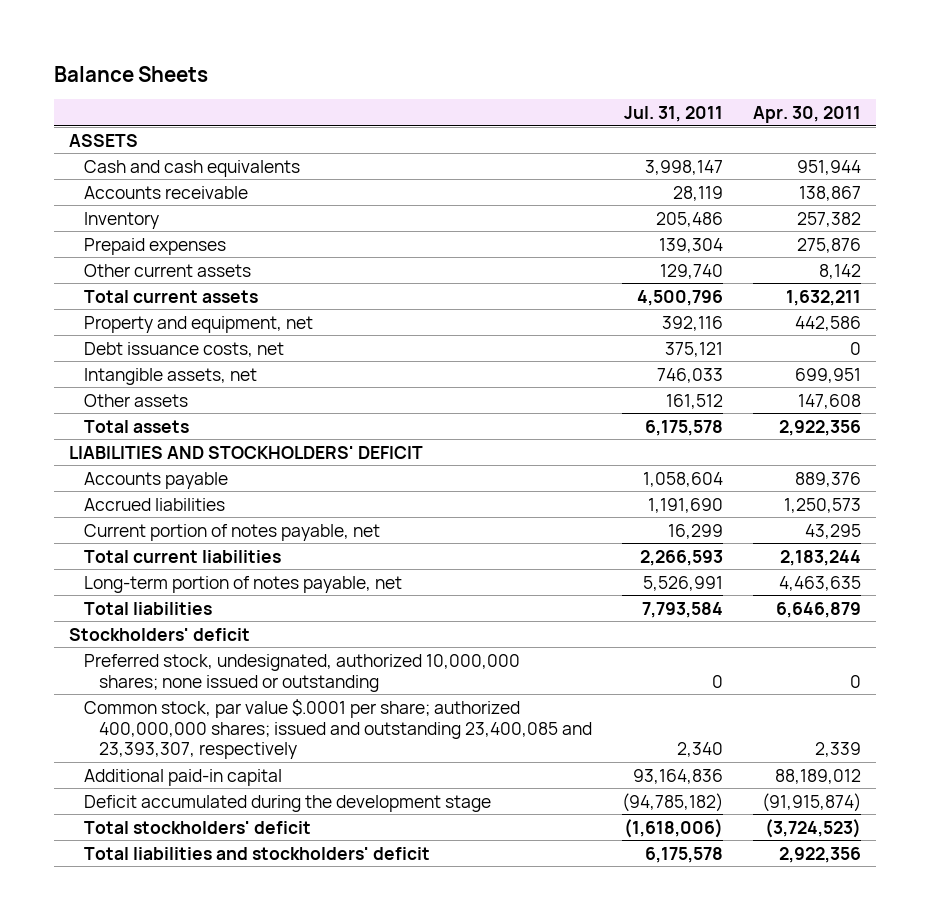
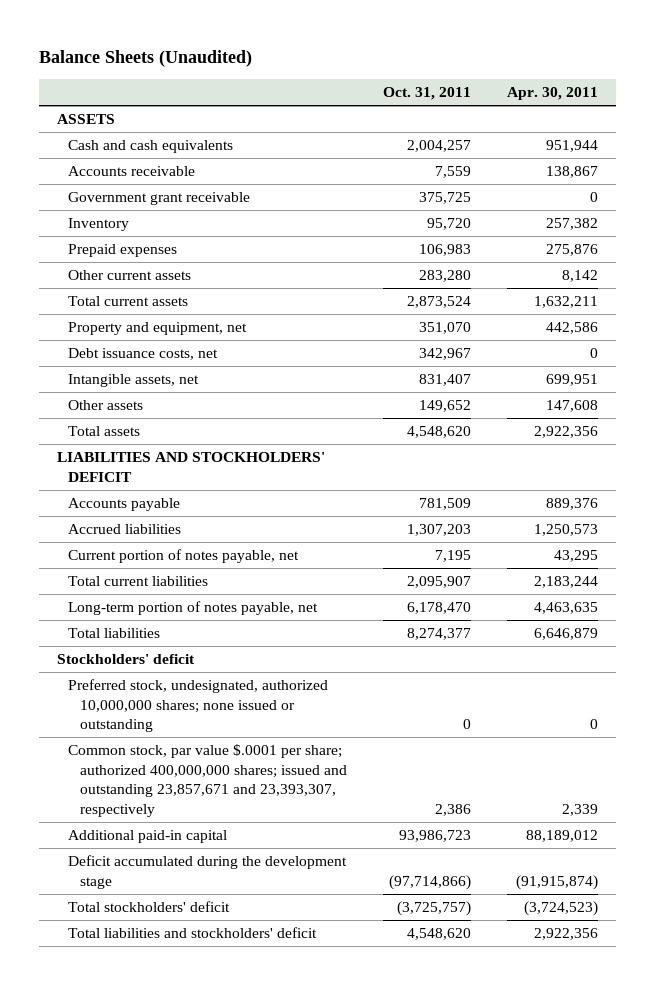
[54,65,209,82] Balance Sheets -> [38,50,252,68] Balance Sheets (Unaudited)
[624,105,724,122] Jul. 31, 2011 -> none
none -> [383,87,472,101] Oct. 31, 2011
none -> [68,192,251,206] Government grant receivable
[84,698,593,760] Common stock, par value $.0001 per share; authorized 400,000,000 shares; issued and outstanding 23,400,085 and 23,393,307, respectively -> [68,744,348,817] Common stock, par value $.0001 per share; authorized 400,000,000 shares; issued and outstanding 23,857,671 and 23,393,307, respectively

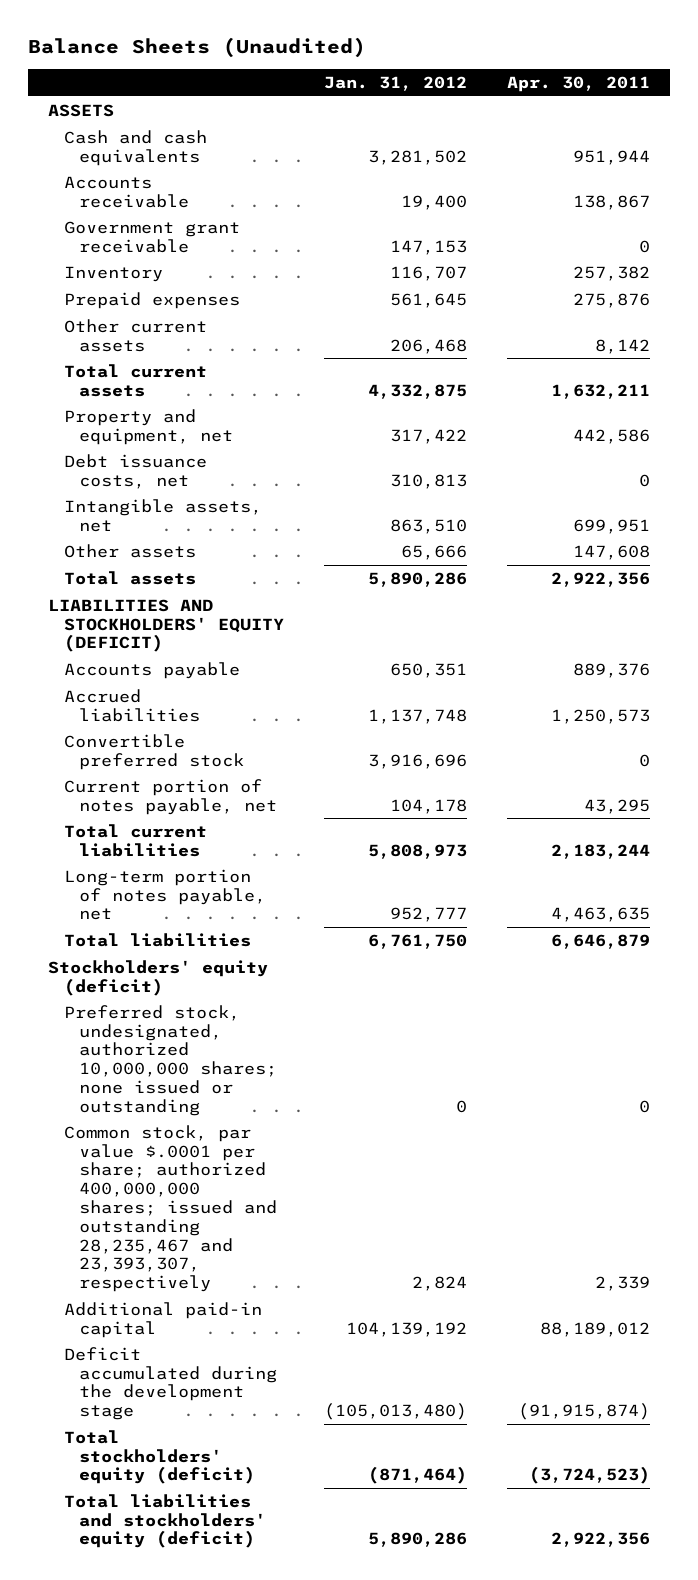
[383,87,472,101] Oct. 31, 2011 -> none
none -> [323,75,467,91] Jan. 31, 2012
[56,452,325,482] LIABILITIES AND STOCKHOLDERS' DEFICIT -> [48,598,284,653] LIABILITIES AND STOCKHOLDERS' EQUITY (DEFICIT)
none -> [63,733,245,770] Convertible preferred stock
[56,654,195,665] Stockholders' deficit -> [48,959,269,996] Stockholders' equity (deficit)
[68,744,348,817] Common stock, par value $.0001 per share; authorized 400,000,000 shares; issued and outstanding 23,857,671 and 23,393,307, respectively -> [63,1124,278,1293] Common stock, par value $.0001 per share; authorized 400,000,000 shares; issued and outstanding 28,235,467 and 23,393,307, respectively
[68,901,231,913] Total stockholders' deficit -> [63,1429,256,1485] Total stockholders' equity (deficit)
[68,927,318,939] Total liabilities and stockholders' deficit -> [63,1493,267,1549] Total liabilities and stockholders' equity (deficit)

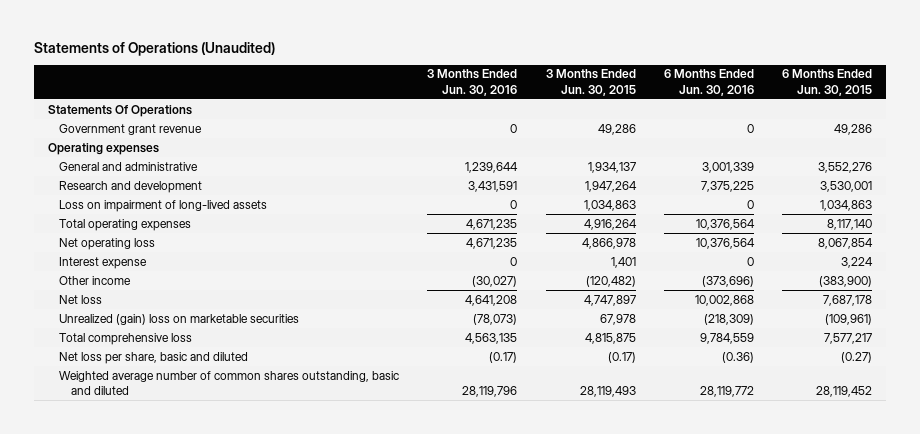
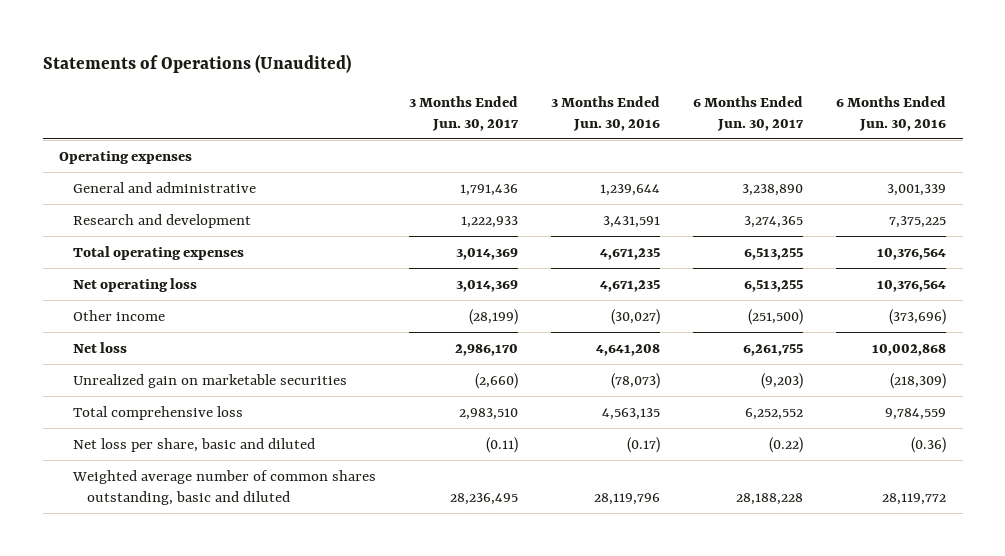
[545,69,636,96] 3 Months Ended Jun. 30, 2015 -> none
[781,69,872,96] 6 Months Ended Jun. 30, 2015 -> none
none -> [409,95,520,131] 3 Months Ended Jun. 30, 2017
none -> [693,95,805,131] 6 Months Ended Jun. 30, 2017
[47,104,192,117] Statements Of Operations -> none
[59,123,203,135] Government grant revenue -> none
[59,199,268,212] Loss on impairment of long-lived assets -> none
[59,256,148,269] Interest expense -> none
[59,313,300,325] Unrealized (gain) loss on marketable securities -> [73,373,348,388] Unrealized gain on marketable securities

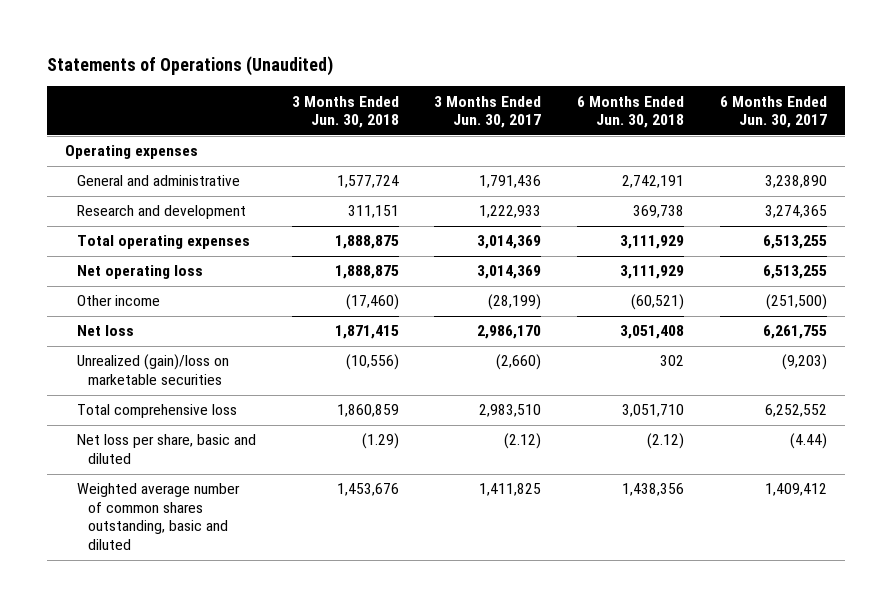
[551,95,661,131] 3 Months Ended Jun. 30, 2016 -> none
[836,95,947,131] 6 Months Ended Jun. 30, 2016 -> none
none -> [291,95,399,129] 3 Months Ended Jun. 30, 2018
none -> [577,95,685,129] 6 Months Ended Jun. 30, 2018
[73,373,348,388] Unrealized gain on marketable securities -> [76,354,229,385] Unrealized (gain)/loss on marketable securities
[486,436,519,453] (0.11) -> [504,433,542,450] (2.12)
[769,436,804,453] (0.22) -> [790,433,828,450] (4.44)
[450,492,519,505] 28,236,495 -> [479,483,542,497] 1,411,825
[736,492,804,505] 28,188,228 -> [765,483,828,497] 1,409,412

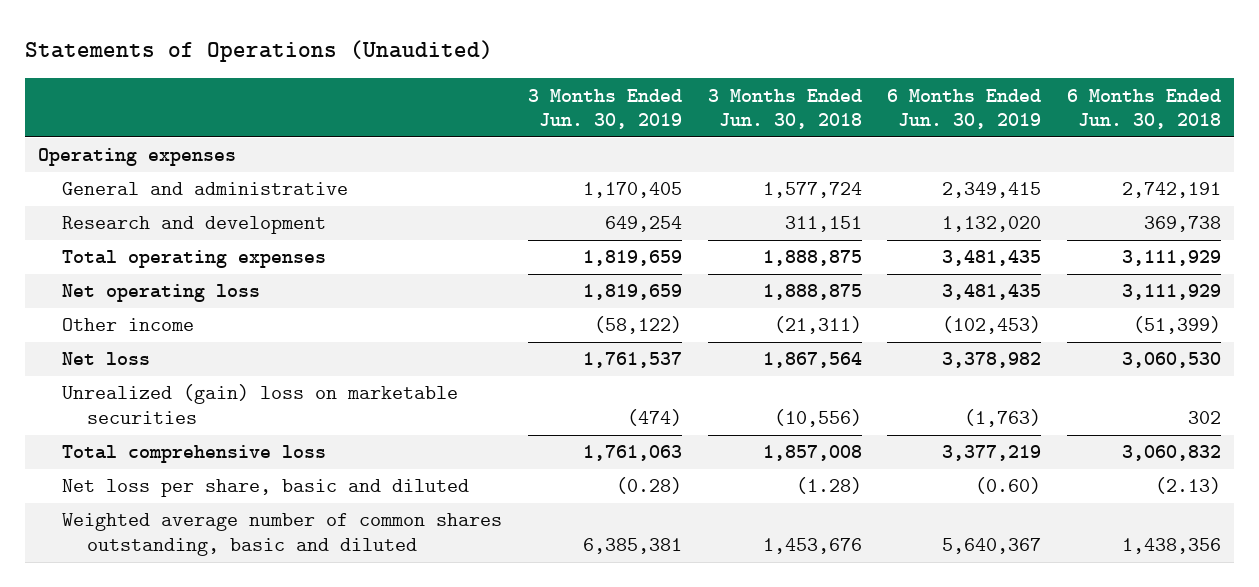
[434,95,542,129] 3 Months Ended Jun. 30, 2017 -> none
[720,95,828,129] 6 Months Ended Jun. 30, 2017 -> none
none -> [527,88,682,130] 3 Months Ended Jun. 30, 2019
none -> [887,88,1042,130] 6 Months Ended Jun. 30, 2019
[345,294,399,311] (17,460) -> [773,316,862,335] (21,311)
[631,294,685,311] (60,521) -> [1132,316,1221,335] (51,399)
[334,325,399,340] 1,871,415 -> [762,352,862,369] 1,867,564
[620,325,685,340] 3,051,408 -> [1121,352,1221,369] 3,060,530
[76,354,229,385] Unrealized (gain)/loss on marketable securities -> [62,384,459,424] Unrealized (gain) loss on marketable securities
[336,404,399,418] 1,860,859 -> [762,445,862,462] 1,857,008
[622,404,685,418] 3,051,710 -> [1121,445,1221,462] 3,060,832
[361,433,399,450] (1.29) -> [795,477,862,495] (1.28)
[647,433,685,450] (2.12) -> [1154,477,1221,495] (2.13)

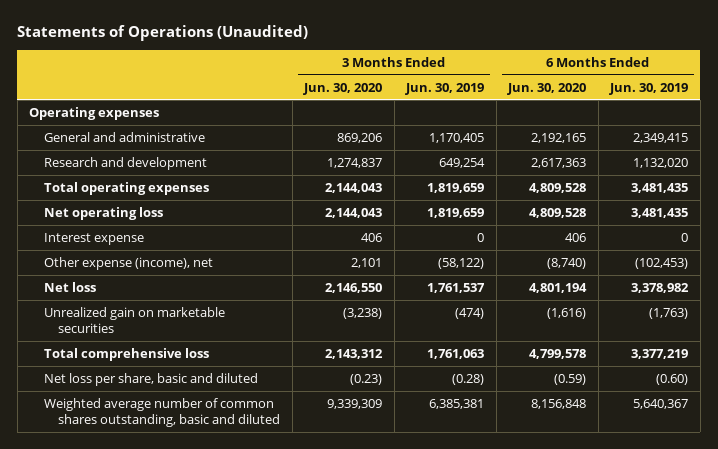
[707,88,862,130] 3 Months Ended Jun. 30, 2018 -> none
[1066,88,1221,130] 6 Months Ended Jun. 30, 2018 -> none
none -> [303,82,383,95] Jun. 30, 2020
none -> [507,82,587,95] Jun. 30, 2020
none -> [43,232,144,245] Interest expense
[62,318,195,332] Other income -> [43,256,213,270] Other expense (income), net
[62,384,459,424] Unrealized (gain) loss on marketable securities -> [43,306,225,334] Unrealized gain on marketable securities

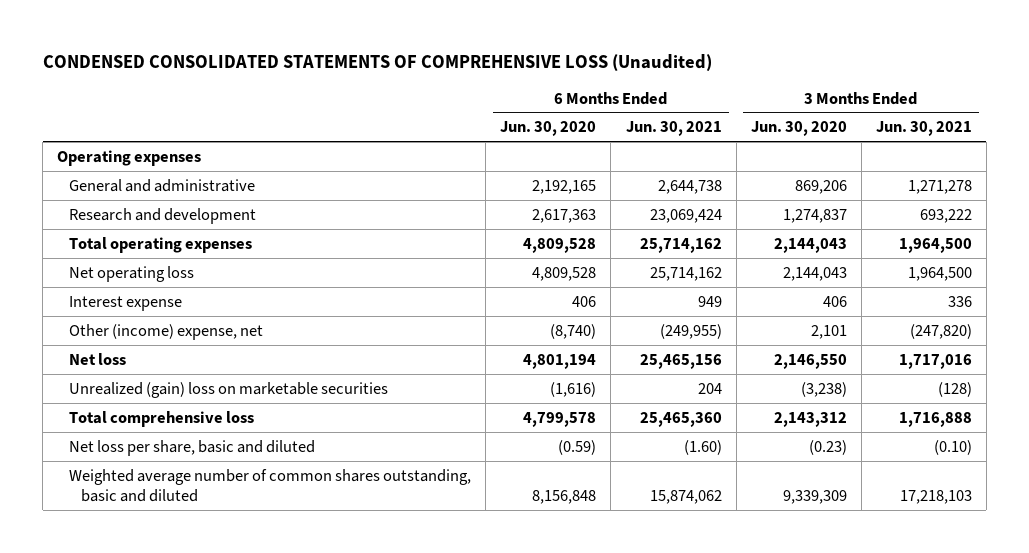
[17,25,309,42] Statements of Operations (Unaudited) -> [42,53,712,71] CONDENSED CONSOLIDATED STATEMENTS OF COMPREHENSIVE LOSS (Unaudited)
[405,82,485,95] Jun. 30, 2019 -> none
[609,82,689,95] Jun. 30, 2019 -> none
none -> [625,121,722,137] Jun. 30, 2021
none -> [875,121,972,137] Jun. 30, 2021
[43,256,213,270] Other expense (income), net -> [69,323,264,340] Other (income) expense, net
[43,306,225,334] Unrealized gain on marketable securities -> [69,381,389,398] Unrealized (gain) loss on marketable securities

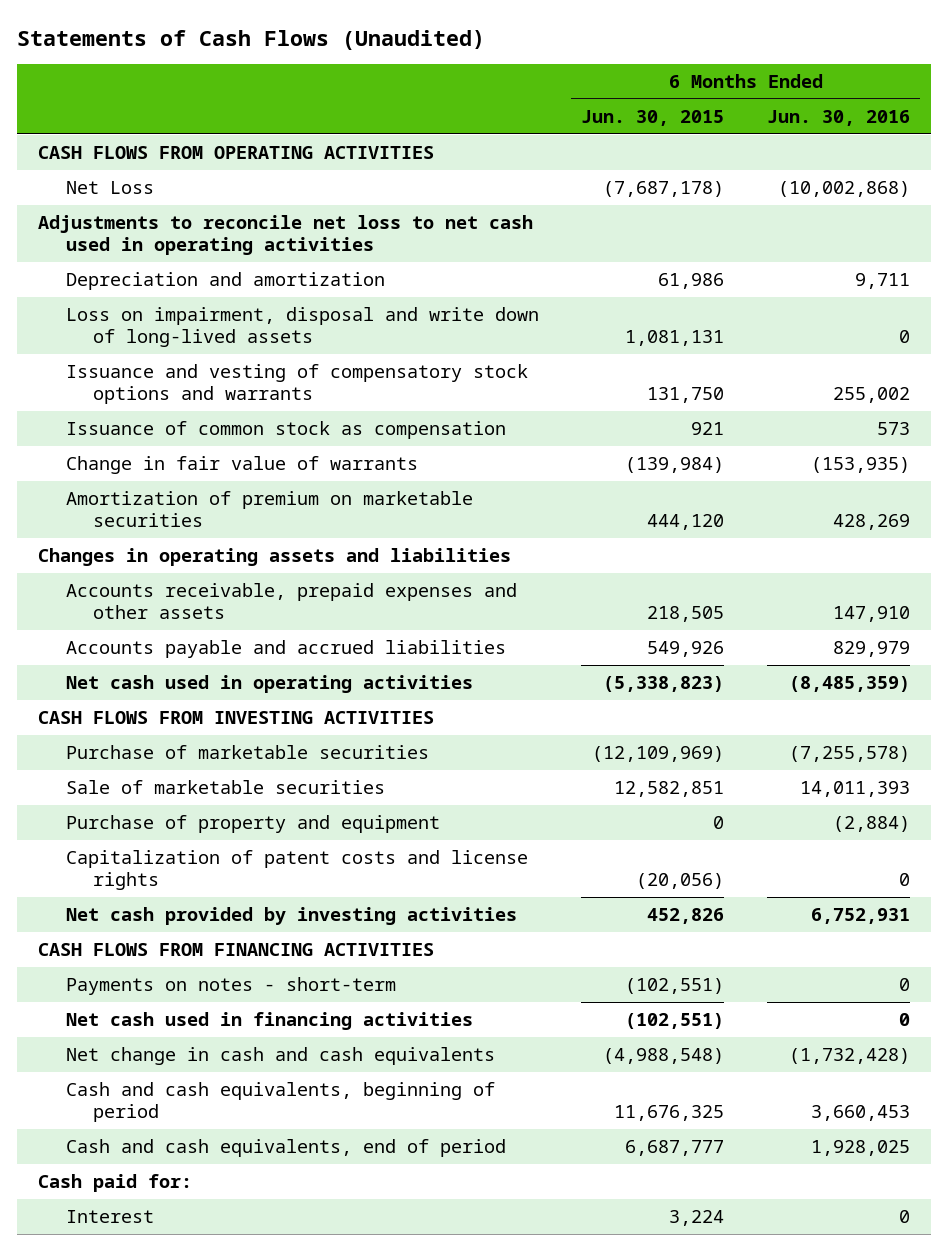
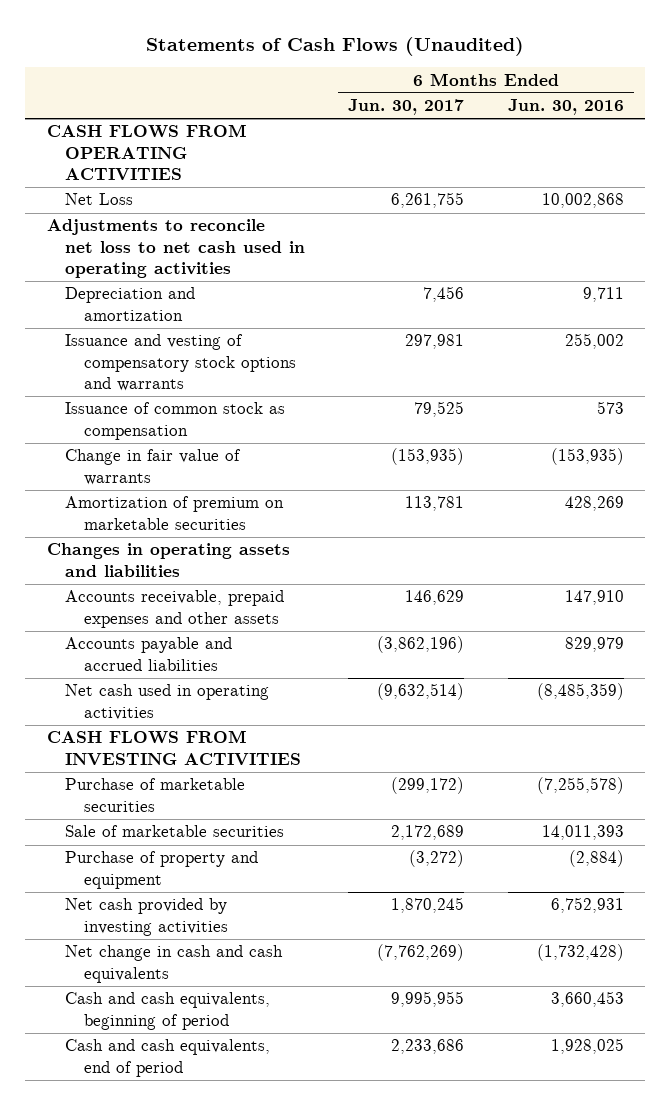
[581,110,725,127] Jun. 30, 2015 -> none
none -> [348,99,465,116] Jun. 30, 2017
[777,181,910,198] (10,002,868) -> [541,193,624,209] 10,002,868
[65,307,539,348] Loss on impairment, disposal and write down of long-lived assets -> none
[65,850,528,891] Capitalization of patent costs and license rights -> none
[38,943,435,957] CASH FLOWS FROM FINANCING ACTIVITIES -> none
[65,977,396,996] Payments on notes - short-term -> none
[65,1012,473,1031] Net cash used in financing activities -> none
[38,1174,193,1193] Cash paid for: -> none
[65,1210,154,1224] Interest -> none

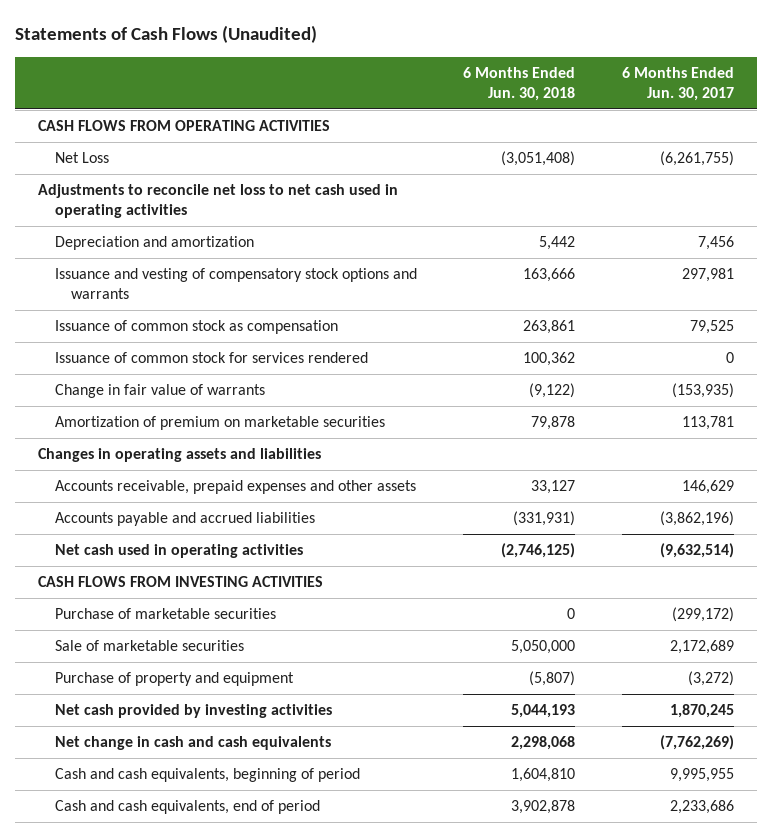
[507,99,624,116] Jun. 30, 2016 -> none
none -> [463,66,576,102] 6 Months Ended Jun. 30, 2018
[391,192,465,209] 6,261,755 -> [660,151,735,167] (6,261,755)
none -> [54,352,368,364] Issuance of common stock for services rendered

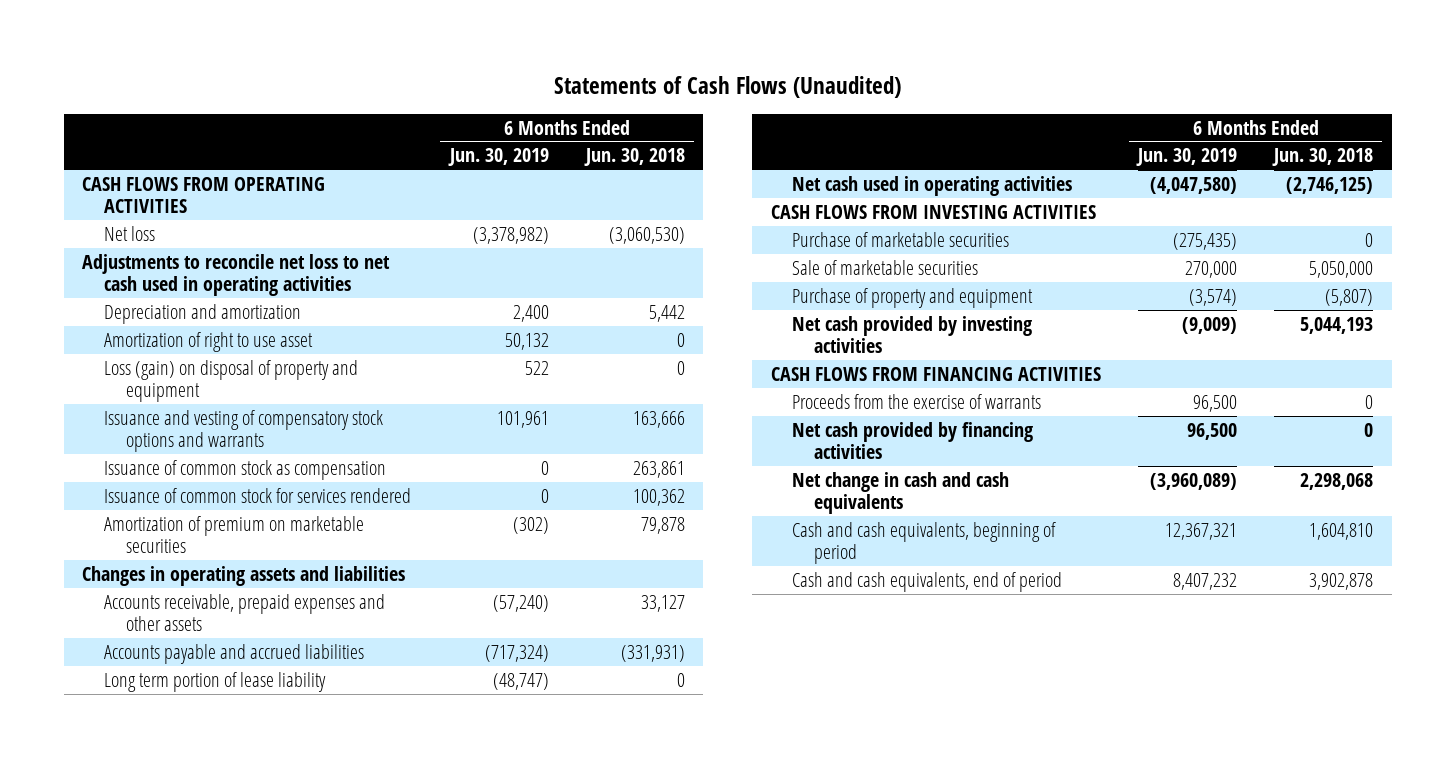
[622,66,735,102] 6 Months Ended Jun. 30, 2017 -> none
none -> [447,148,549,167] Jun. 30, 2019
[54,152,109,164] Net Loss -> [104,225,156,241] Net loss
[501,151,576,167] (3,051,408) -> [608,226,685,244] (3,060,530)
none -> [104,331,314,352] Amortization of right to use asset
none -> [104,359,359,403] Loss (gain) on disposal of property and equipment
[54,384,265,399] Change in fair value of warrants -> none
none -> [104,671,327,692] Long term portion of lease liability
none -> [770,366,1101,381] CASH FLOWS FROM FINANCING ACTIVITIES
none -> [792,393,1042,409] Proceeds from the exercise of warrants
none -> [792,421,1034,460] Net cash provided by financing activities

